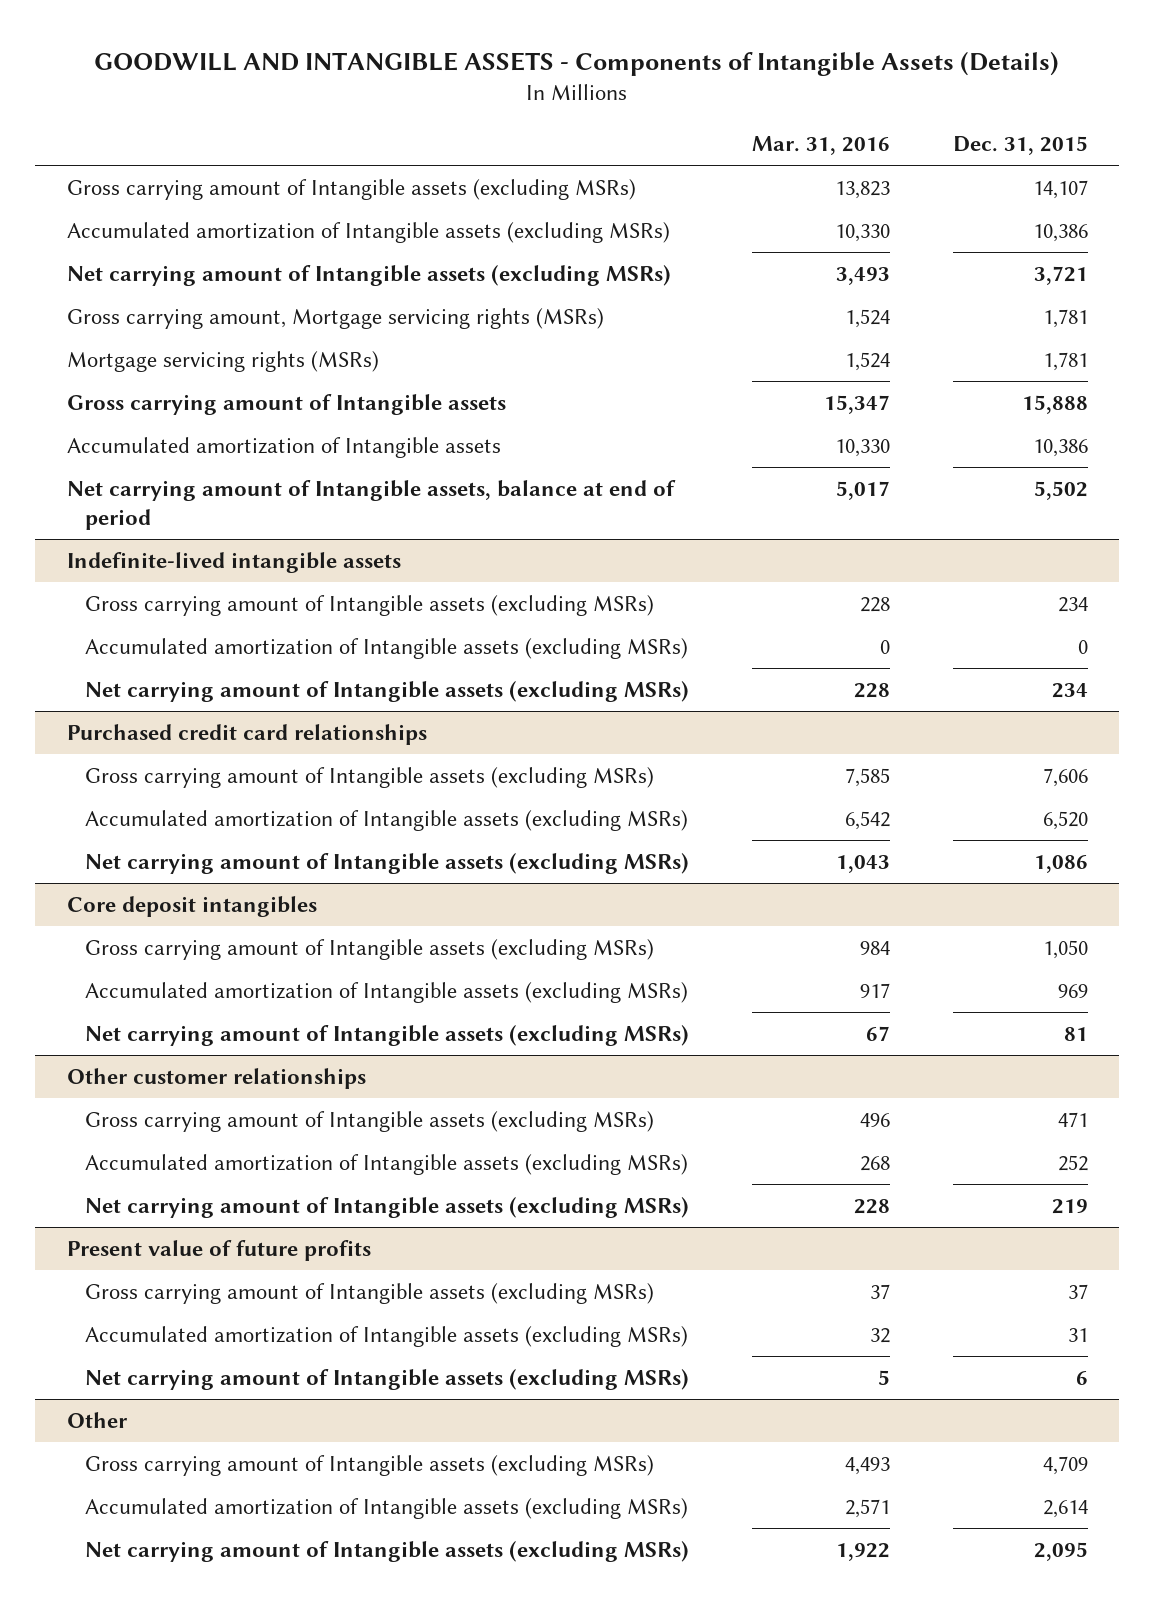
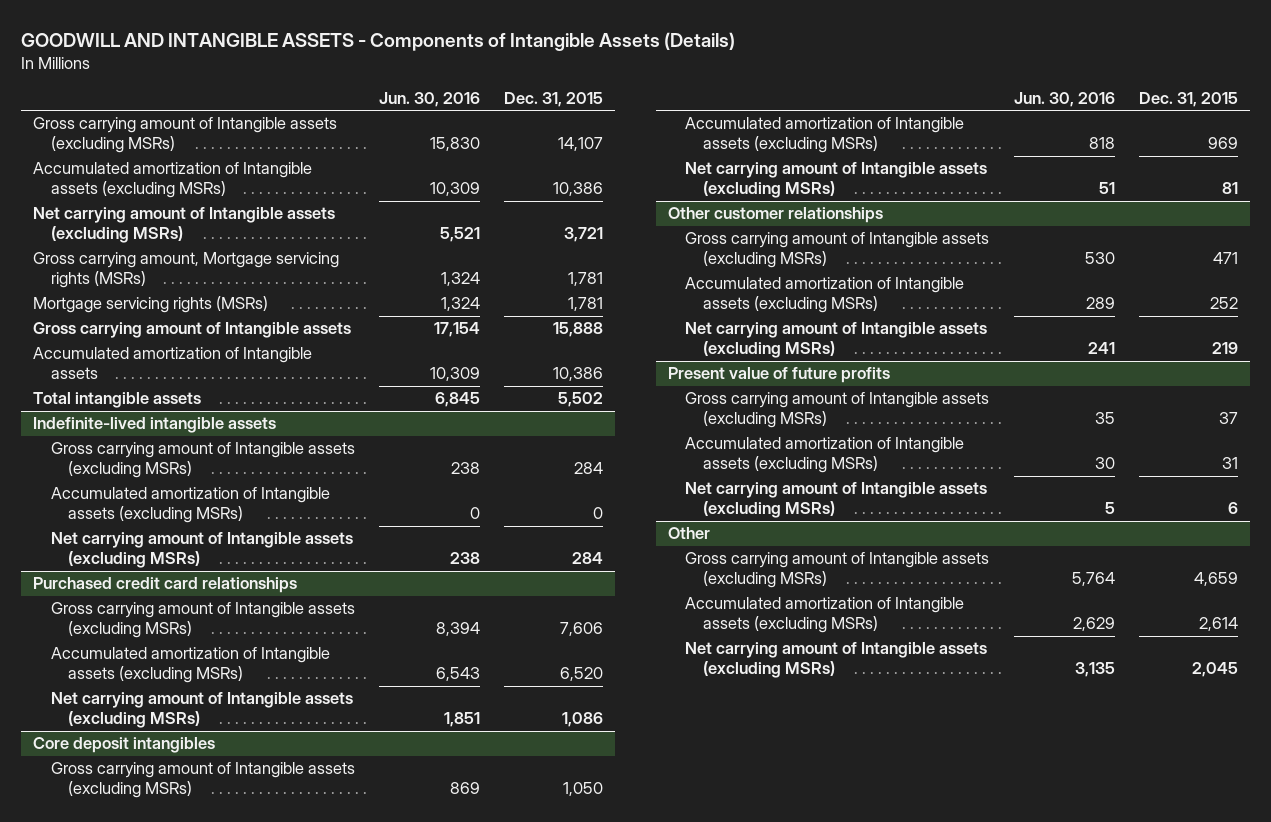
[752,136,891,156] Mar. 31, 2016 -> none
none -> [378,92,480,108] Jun. 30, 2016
[66,479,676,530] Net carrying amount of Intangible assets, balance at end of period -> [33,392,202,409] Total intangible assets
[1057,596,1088,612] 234 -> [573,462,603,475] 284
[1051,682,1088,698] 234 -> [571,552,603,565] 284
[1042,1455,1088,1475] 4,709 -> [1193,572,1238,587] 4,659
[1033,1541,1088,1561] 2,095 -> [1191,662,1238,678] 2,045

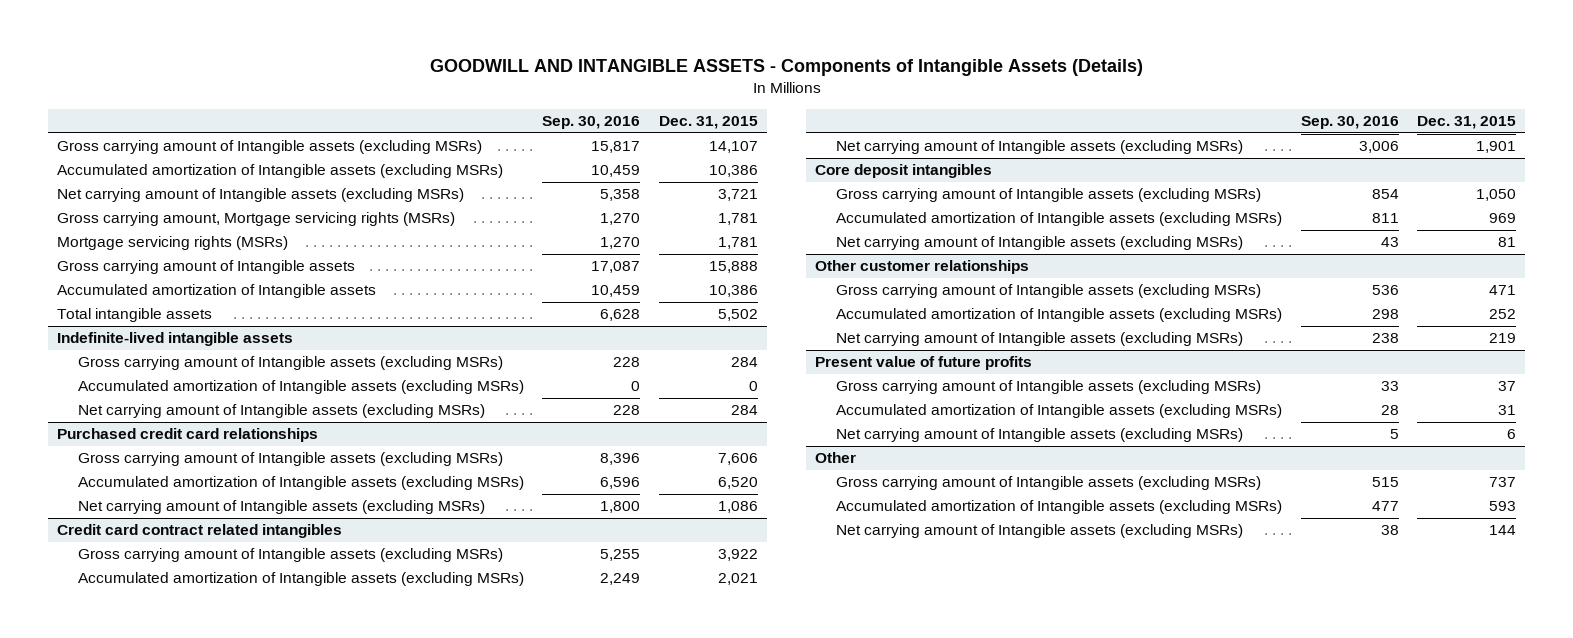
[378,92,480,108] Jun. 30, 2016 -> none
none -> [542,116,641,130] Sep. 30, 2016
none -> [57,524,343,539] Credit card contract related intangibles
none -> [78,548,504,563] Gross carrying amount of Intangible assets (excluding MSRs)
none -> [78,572,525,587] Accumulated amortization of Intangible assets (excluding MSRs)
none -> [836,140,1244,155] Net carrying amount of Intangible assets (excluding MSRs)
[1193,572,1238,587] 4,659 -> [1489,477,1517,488] 737
[1198,617,1238,632] 2,614 -> [1489,501,1517,512] 593
[1191,662,1238,678] 2,045 -> [1489,525,1517,536] 144

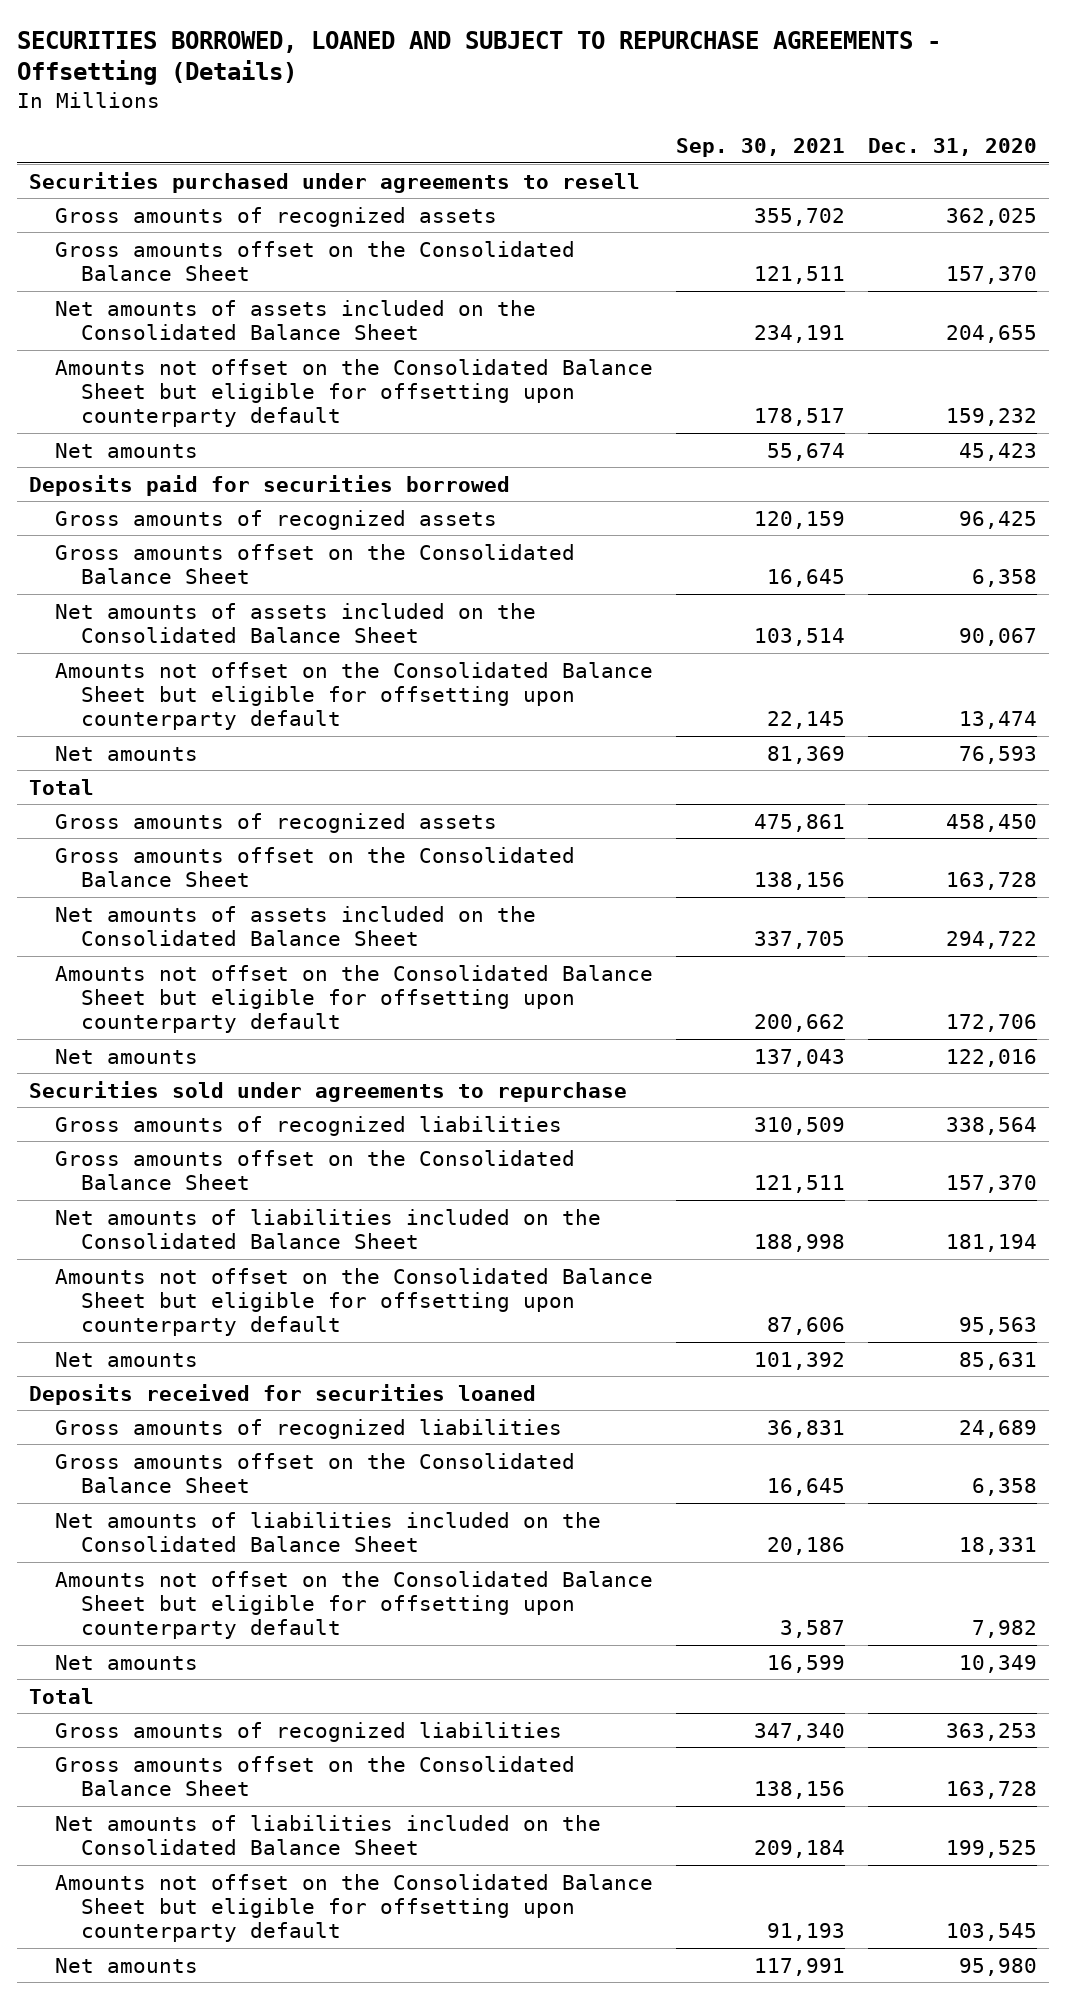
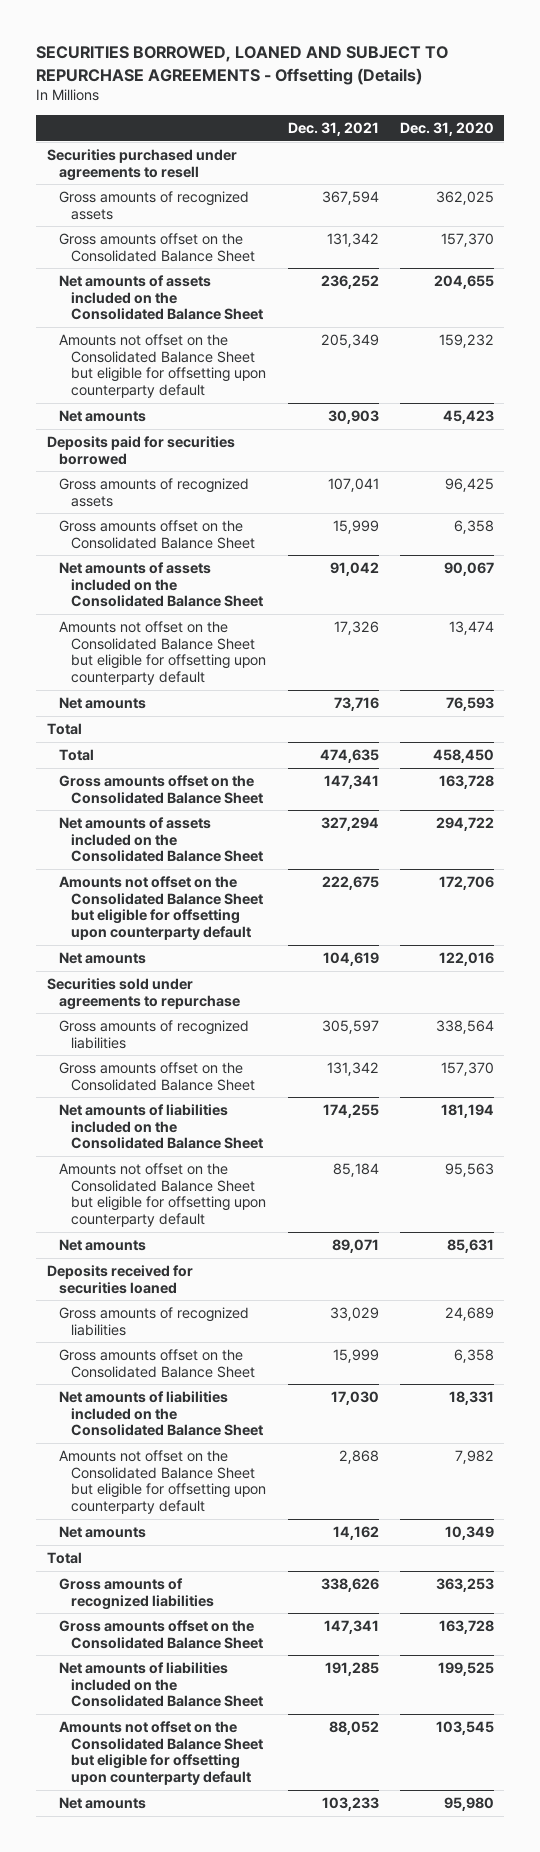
[676,137,846,157] Sep. 30, 2021 -> none
none -> [287,121,379,136] Dec. 31, 2021
[54,812,497,833] Gross amounts of recognized assets -> [59,749,95,762] Total

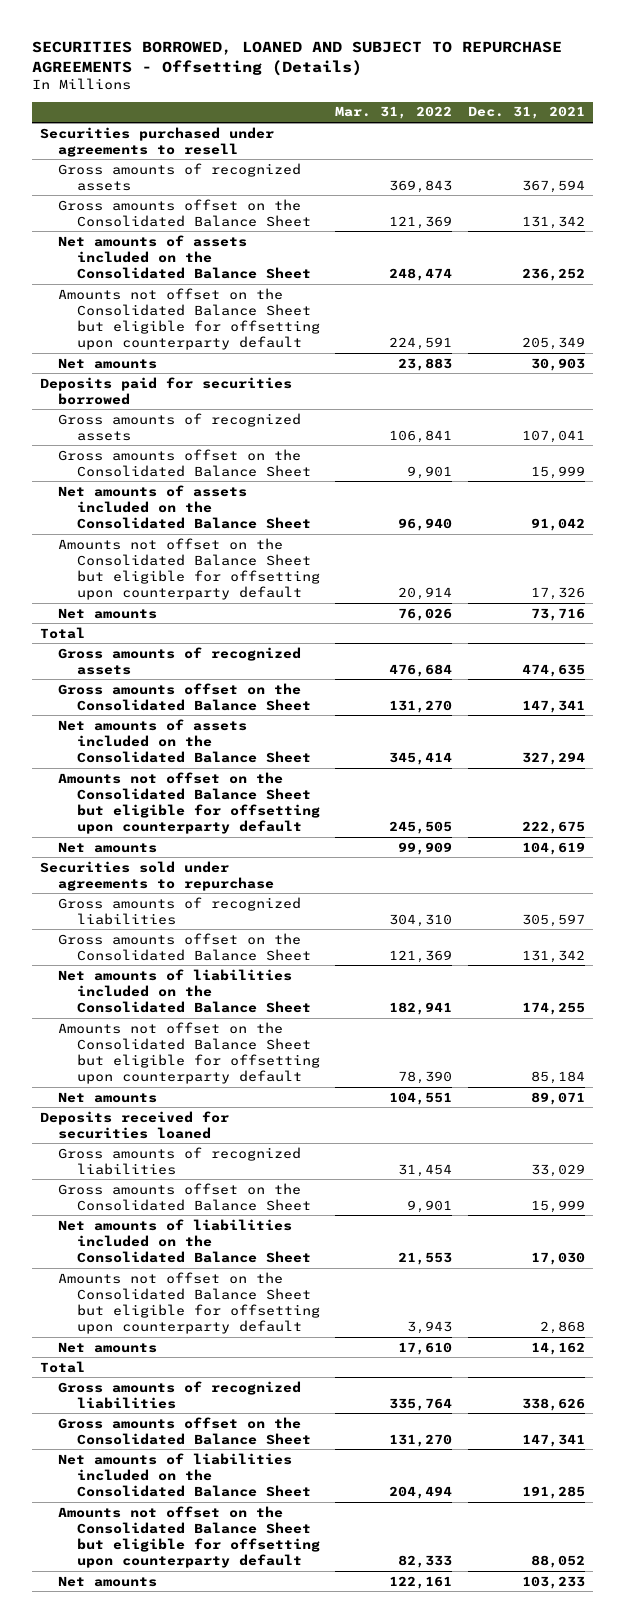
[399,121,494,136] Dec. 31, 2020 -> none
none -> [335,106,453,120] Mar. 31, 2022
[59,749,95,762] Total -> [58,646,302,675] Gross amounts of recognized assets

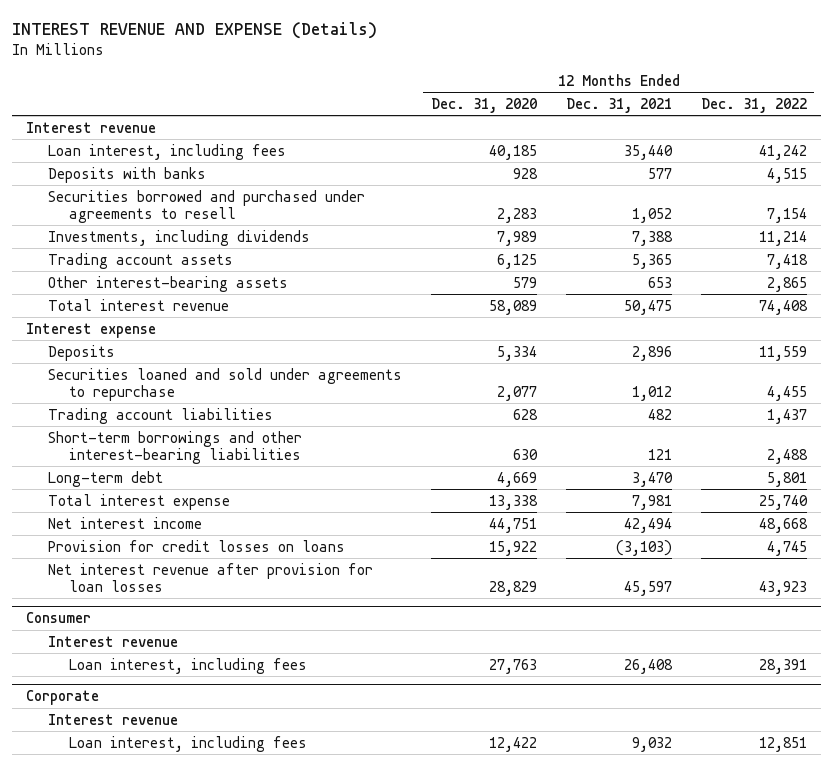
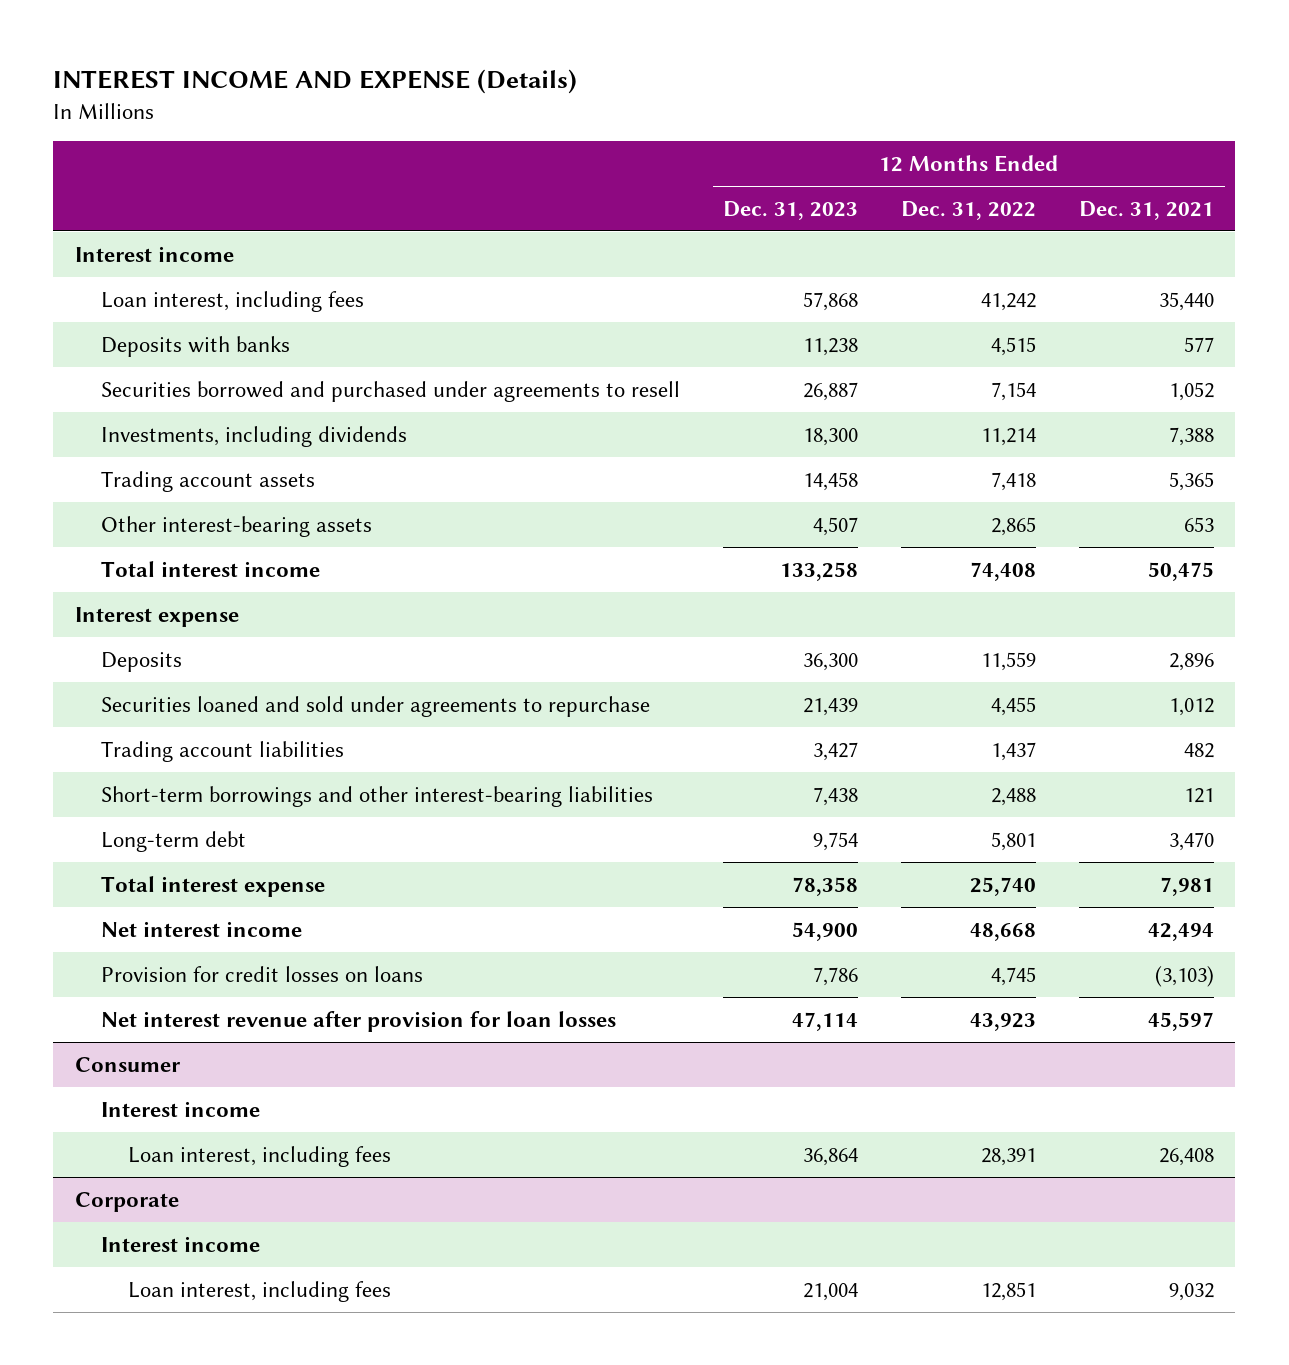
[11,21,377,39] INTEREST REVENUE AND EXPENSE (Details) -> [53,69,578,95] INTEREST INCOME AND EXPENSE (Details)
[430,98,537,114] Dec. 31, 2020 -> none
none -> [723,200,859,220] Dec. 31, 2023
[26,121,157,133] Interest revenue -> [74,245,234,262] Interest income
[47,298,229,311] Total interest revenue -> [101,560,321,577] Total interest income
[47,635,178,647] Interest revenue -> [101,1100,261,1117] Interest income
[47,713,178,725] Interest revenue -> [101,1235,261,1252] Interest income

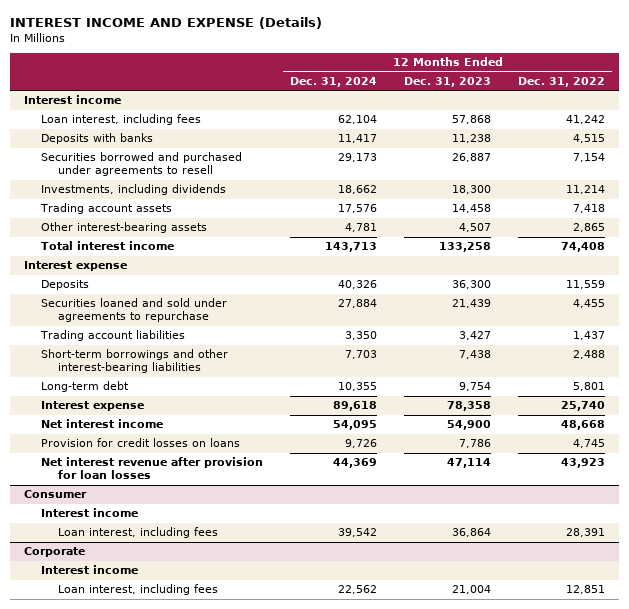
[1079,200,1215,220] Dec. 31, 2021 -> none
none -> [290,77,378,88] Dec. 31, 2024
[101,875,326,897] Total interest expense -> [41,401,145,412] Interest expense

